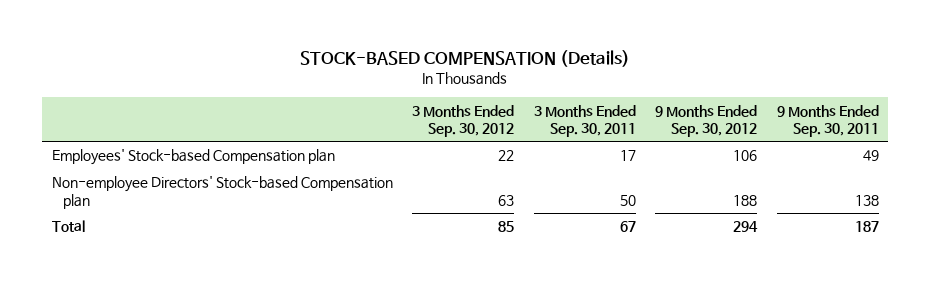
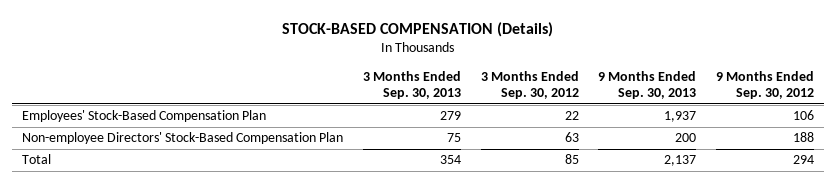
[533,104,636,137] 3 Months Ended Sep. 30, 2011 -> none
[776,104,879,137] 9 Months Ended Sep. 30, 2011 -> none
none -> [362,70,461,100] 3 Months Ended Sep. 30, 2013
none -> [598,70,697,100] 9 Months Ended Sep. 30, 2013
[51,149,335,166] Employees' Stock-based Compensation plan -> [22,110,267,123] Employees' Stock-Based Compensation Plan
[51,176,393,209] Non-employee Directors' Stock-based Compensation plan -> [22,132,344,145] Non-employee Directors' Stock-Based Compensation Plan

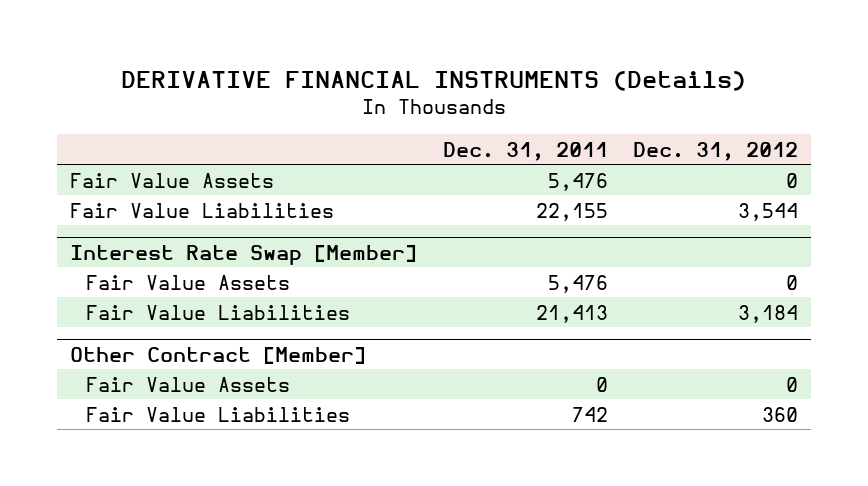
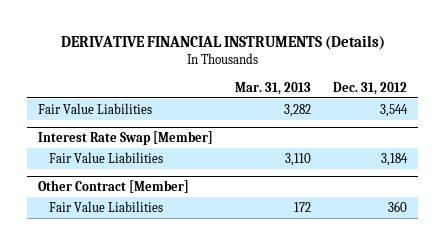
[442,141,608,161] Dec. 31, 2011 -> none
none -> [235,81,312,95] Mar. 31, 2013
[70,172,275,188] Fair Value Assets -> none
[85,274,290,290] Fair Value Assets -> none
[85,376,290,392] Fair Value Assets -> none

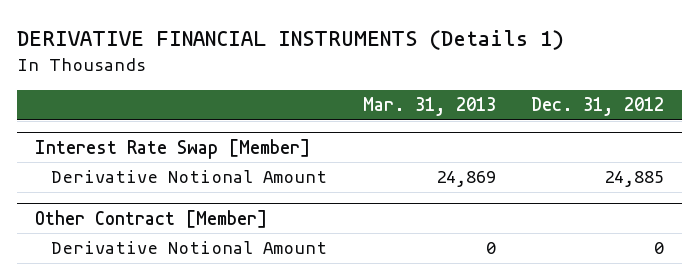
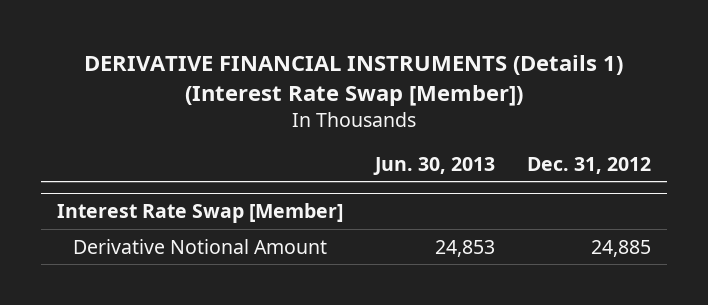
[16,30,564,51] DERIVATIVE FINANCIAL INSTRUMENTS (Details 1) -> [83,54,623,106] DERIVATIVE FINANCIAL INSTRUMENTS (Details 1) (Interest Rate Swap [Member])
[362,97,496,117] Mar. 31, 2013 -> none
none -> [372,156,495,175] Jun. 30, 2013
[34,209,267,228] Other Contract [Member] -> none
[50,241,327,255] Derivative Notional Amount -> none

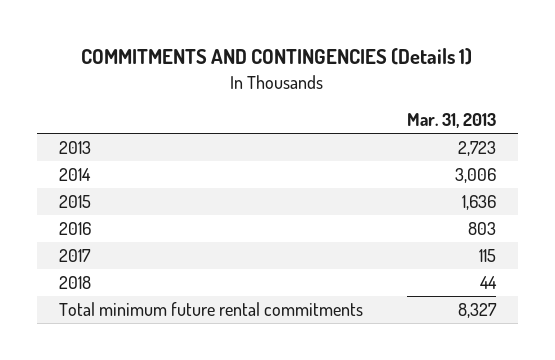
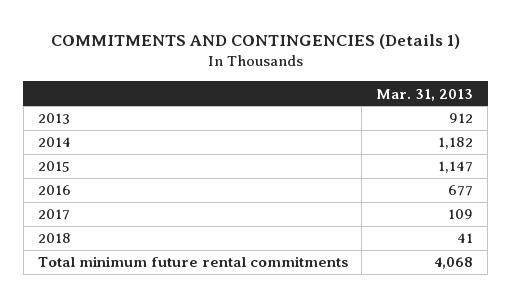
[457,140,496,156] 2,723 -> [449,113,474,124] 912
[454,167,496,183] 3,006 -> [438,137,474,150] 1,182
[461,194,496,210] 1,636 -> [438,161,474,174] 1,147
[467,221,496,235] 803 -> [448,185,474,197] 677
[478,248,496,262] 115 -> [448,209,474,220] 109
[479,275,497,289] 44 -> [457,233,474,244] 41
[457,302,497,318] 8,327 -> [434,257,474,270] 4,068

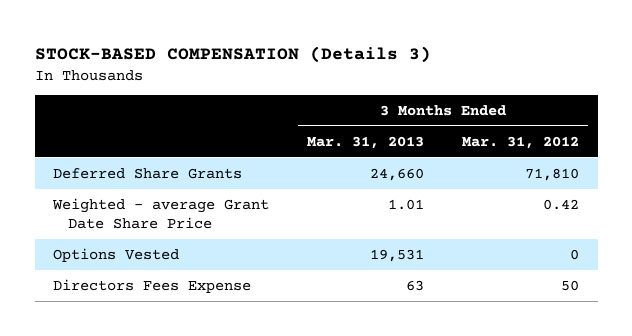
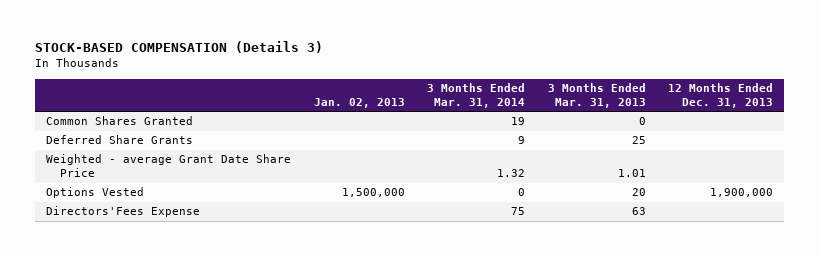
[461,135,579,149] Mar. 31, 2012 -> none
none -> [313,98,405,109] Jan. 02, 2013
none -> [427,83,526,109] 3 Months Ended Mar. 31, 2014
none -> [668,83,774,109] 12 Months Ended Dec. 31, 2013
none -> [46,116,194,126] Common Shares Granted
[370,167,425,181] 24,660 -> [631,136,646,145] 25
[370,248,425,262] 19,531 -> [631,188,646,197] 20
[53,278,252,293] Directors Fees Expense -> [46,206,201,218] Directors'Fees Expense

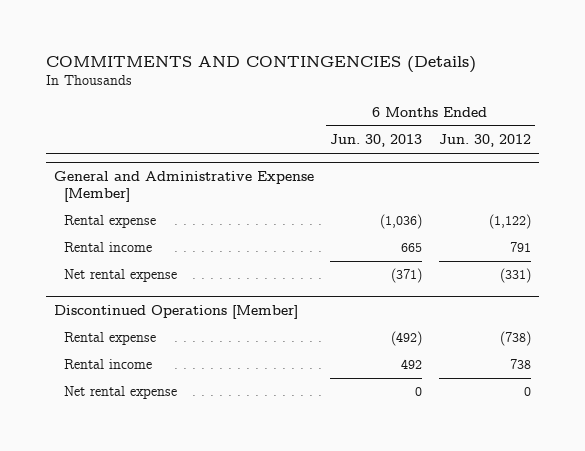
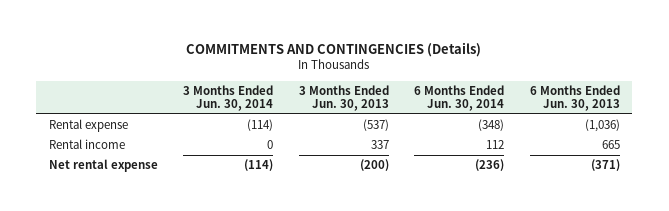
[438,133,531,147] Jun. 30, 2012 -> none
none -> [183,84,274,112] 3 Months Ended Jun. 30, 2014
none -> [298,84,389,112] 3 Months Ended Jun. 30, 2013
none -> [414,84,505,112] 6 Months Ended Jun. 30, 2014
[53,170,314,202] General and Administrative Expense [Member] -> none
[53,304,298,319] Discontinued Operations [Member] -> none
[64,332,157,346] Rental expense -> none
[64,359,153,370] Rental income -> none
[64,386,178,400] Net rental expense -> none

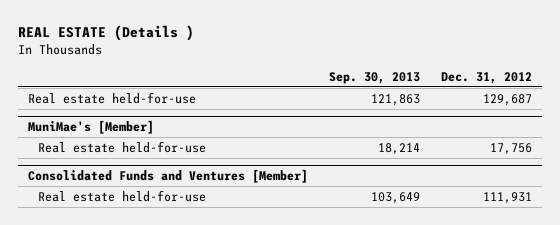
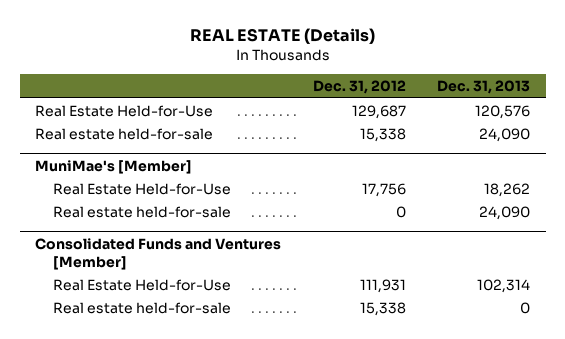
[18,25,195,42] REAL ESTATE (Details ) -> [189,28,375,45] REAL ESTATE (Details)
[329,71,421,84] Sep. 30, 2013 -> none
none -> [436,80,530,95] Dec. 31, 2013
[28,91,197,104] Real estate held-for-use -> [35,104,214,117] Real Estate Held-for-Use
none -> [35,127,214,140] Real estate held-for-sale
[38,140,207,153] Real estate held-for-use -> [52,182,231,195] Real Estate Held-for-Use
none -> [52,205,231,218] Real estate held-for-sale
[38,189,207,202] Real estate held-for-use -> [52,278,231,291] Real Estate Held-for-Use
none -> [52,301,231,314] Real estate held-for-sale

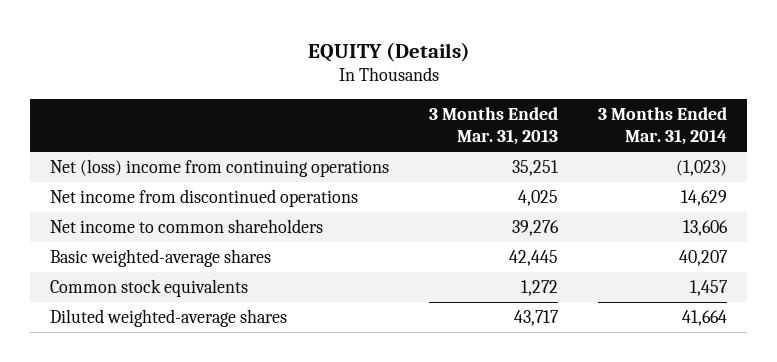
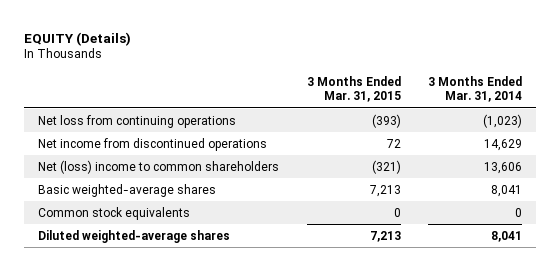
[429,107,559,146] 3 Months Ended Mar. 31, 2013 -> none
none -> [306,75,401,103] 3 Months Ended Mar. 31, 2015
[50,159,390,178] Net (loss) income from continuing operations -> [38,114,237,128] Net loss from continuing operations
[50,219,324,234] Net income to common shareholders -> [38,159,280,174] Net (loss) income to common shareholders
[679,250,729,267] 40,207 -> [491,184,523,197] 8,041
[690,280,729,297] 1,457 -> [515,207,523,217] 0
[682,310,728,327] 41,664 -> [491,230,523,242] 8,041

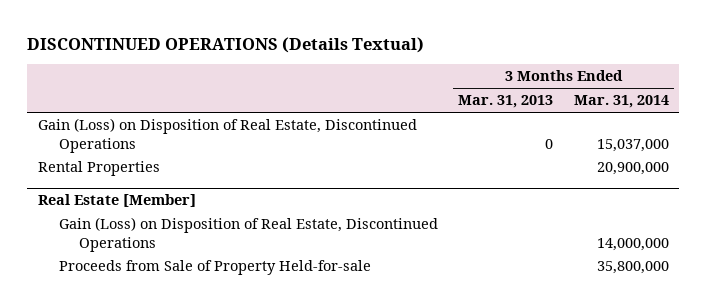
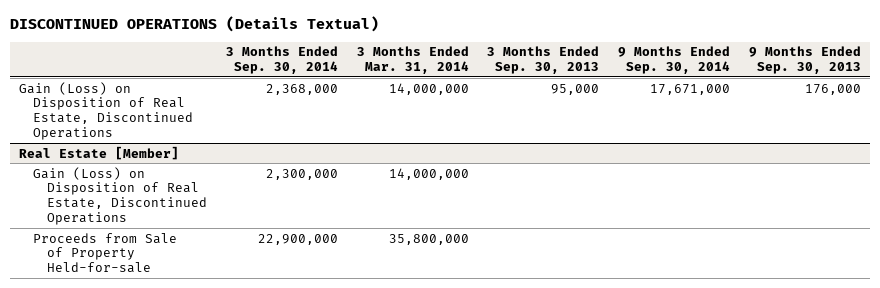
[458,95,554,109] Mar. 31, 2013 -> none
none -> [226,46,339,75] 3 Months Ended Sep. 30, 2014
none -> [487,46,600,75] 3 Months Ended Sep. 30, 2013
none -> [617,46,730,75] 9 Months Ended Sep. 30, 2014
none -> [748,46,861,75] 9 Months Ended Sep. 30, 2013
[37,161,160,177] Rental Properties -> none
[596,138,669,152] 15,037,000 -> [388,82,469,95] 14,000,000

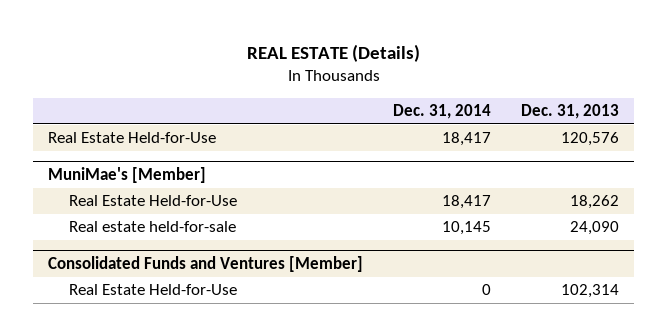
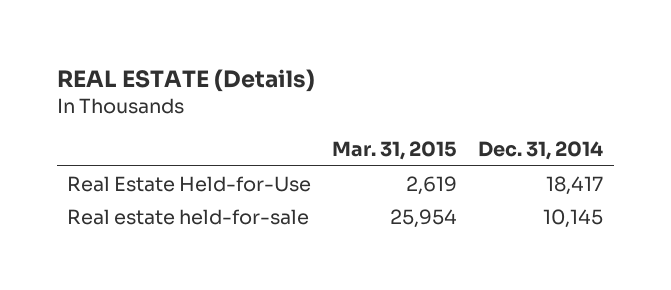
[521,104,620,120] Dec. 31, 2013 -> none
none -> [332,141,458,161] Mar. 31, 2015
[48,166,207,183] MuniMae's [Member] -> none
[68,195,237,207] Real Estate Held-for-Use -> none
[48,255,364,272] Consolidated Funds and Ventures [Member] -> none
[68,284,237,296] Real Estate Held-for-Use -> none

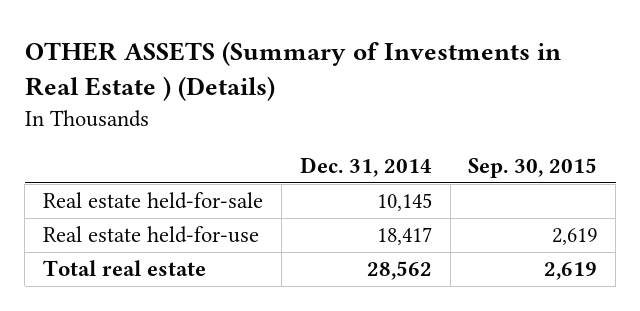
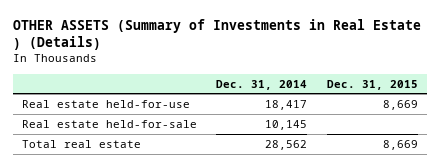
[468,158,598,179] Sep. 30, 2015 -> none
none -> [326,79,418,90] Dec. 31, 2015
[43,192,264,210] Real estate held-for-sale -> [22,119,198,128] Real estate held-for-sale

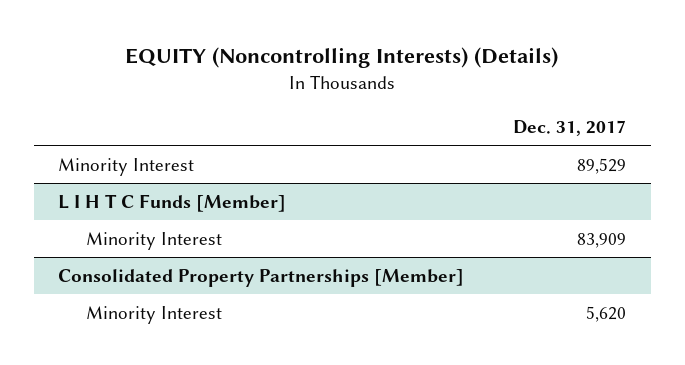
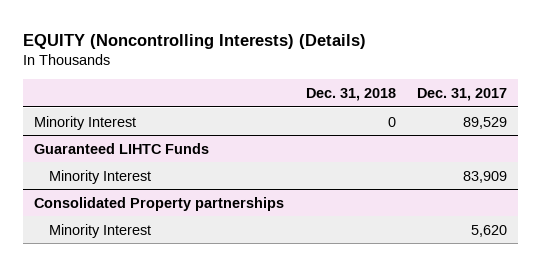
none -> [305,87,396,101] Dec. 31, 2018
[58,193,287,212] L I H T C Funds [Member] -> none
none -> [34,142,210,154] Guaranteed LIHTC Funds
[58,268,465,287] Consolidated Property Partnerships [Member] -> [34,196,285,211] Consolidated Property partnerships

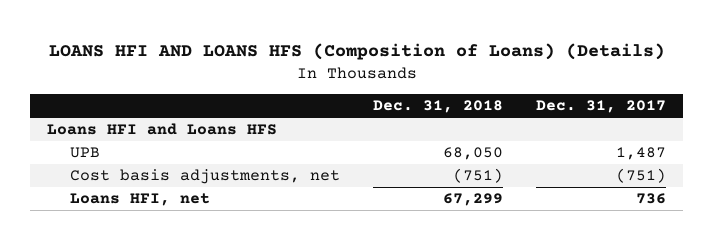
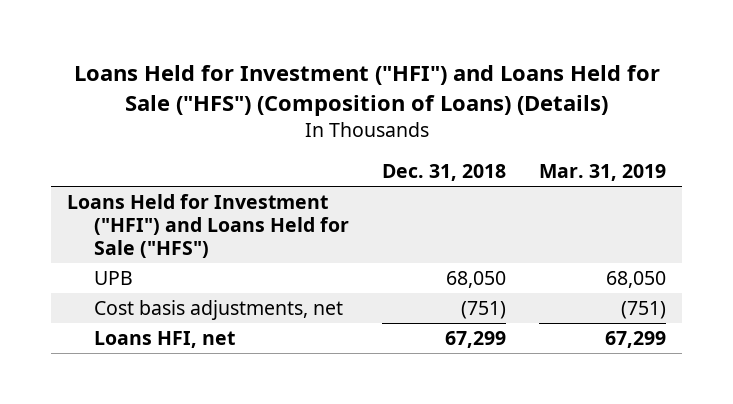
[48,42,665,60] LOANS HFI AND LOANS HFS (Composition of Loans) (Details) -> [73,64,660,116] Loans Held for Investment ("HFI") and Loans Held for Sale ("HFS") (Composition of Loans) (Details)
[536,100,667,114] Dec. 31, 2017 -> none
none -> [538,163,666,181] Mar. 31, 2019
[47,123,278,136] Loans HFI and Loans HFS -> [67,194,349,259] Loans Held for Investment ("HFI") and Loans Held for Sale ("HFS")

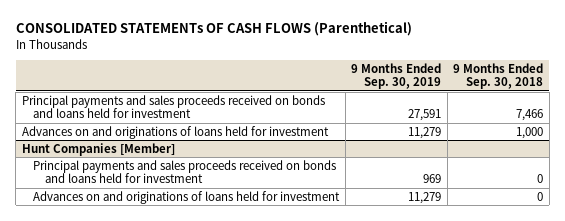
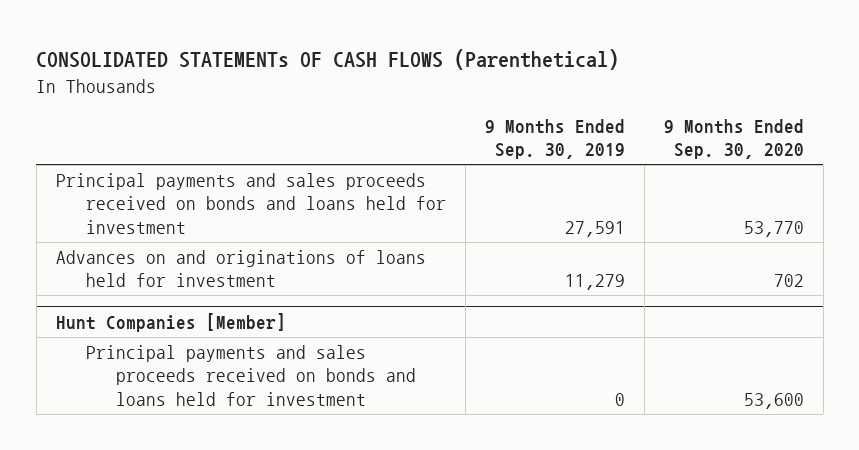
[453,62,544,90] 9 Months Ended Sep. 30, 2018 -> none
none -> [663,118,804,160] 9 Months Ended Sep. 30, 2020
[33,190,341,204] Advances on and originations of loans held for investment -> none
[423,174,442,184] 969 -> [614,392,625,406] 0

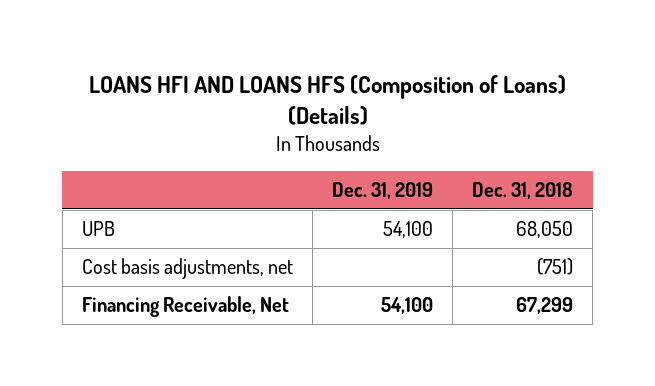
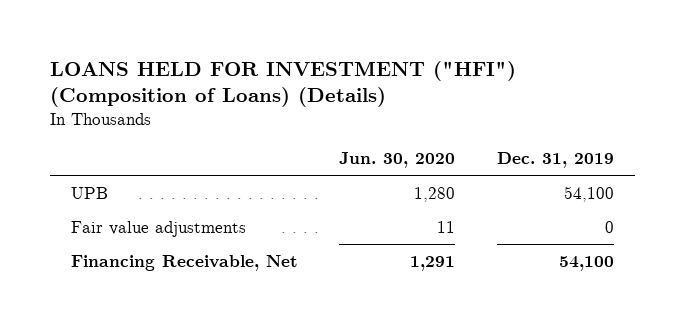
[88,75,566,126] LOANS HFI AND LOANS HFS (Composition of Loans) (Details) -> [50,61,517,108] LOANS HELD FOR INVESTMENT ("HFI") (Composition of Loans) (Details)
[472,181,574,199] Dec. 31, 2018 -> none
none -> [339,152,456,169] Jun. 30, 2020
[82,258,294,280] Cost basis adjustments, net -> none
none -> [70,220,246,237] Fair value adjustments

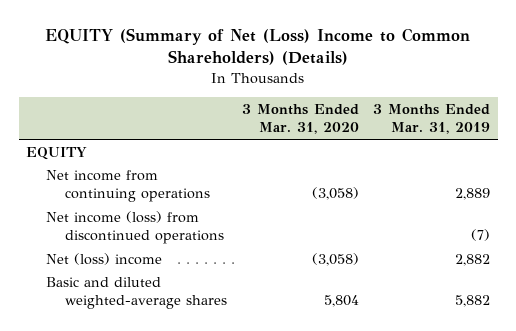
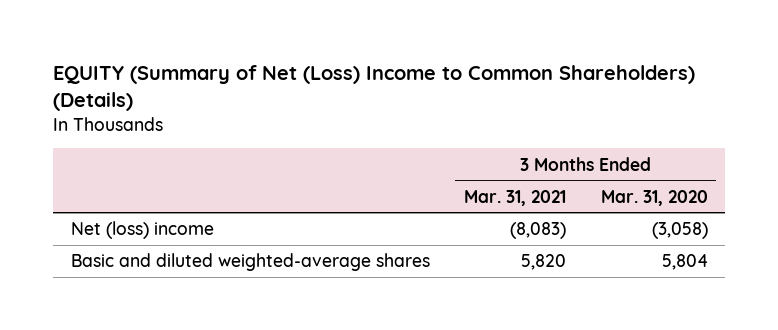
[373,103,491,135] 3 Months Ended Mar. 31, 2019 -> none
none -> [464,189,567,206] Mar. 31, 2021
[25,146,87,160] EQUITY -> none
[45,169,211,203] Net income from continuing operations -> none
[45,210,225,245] Net income (loss) from discontinued operations -> none

